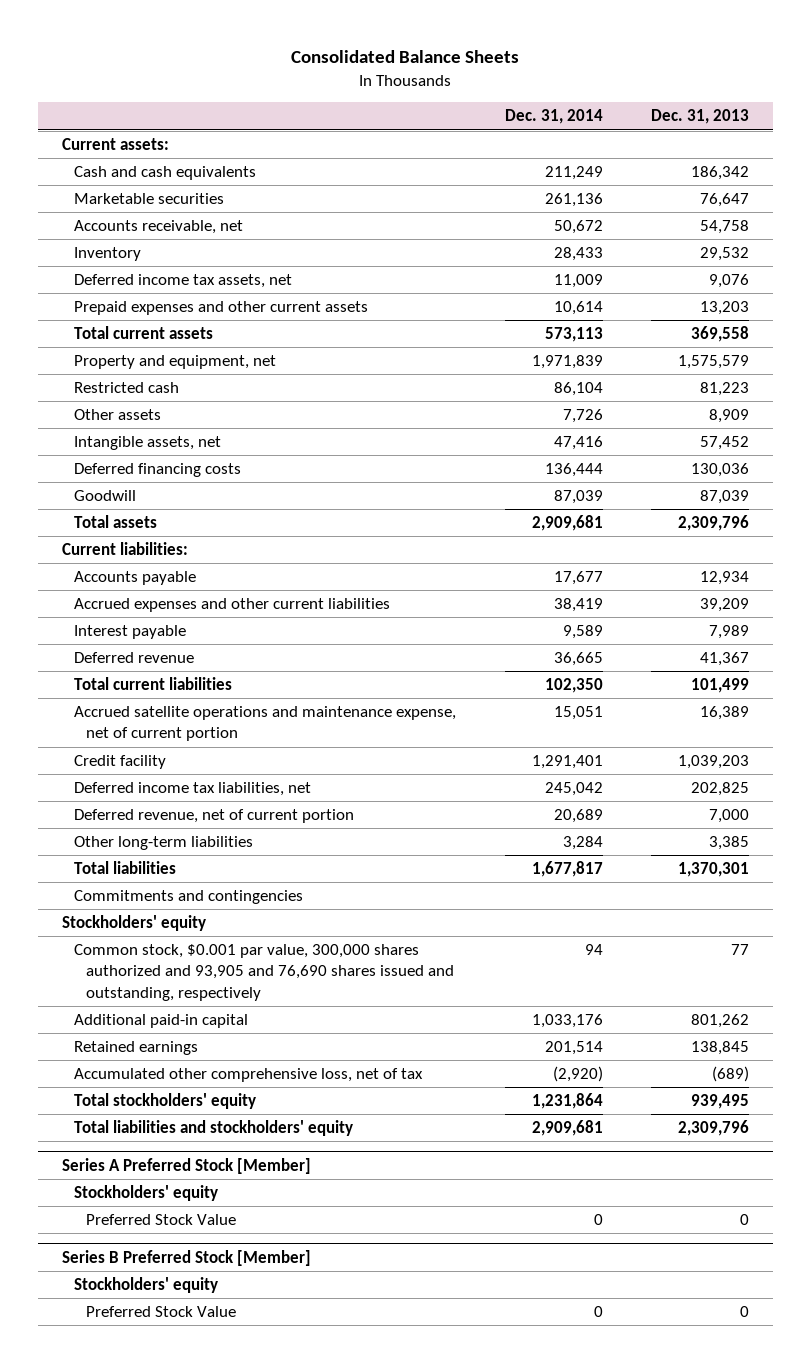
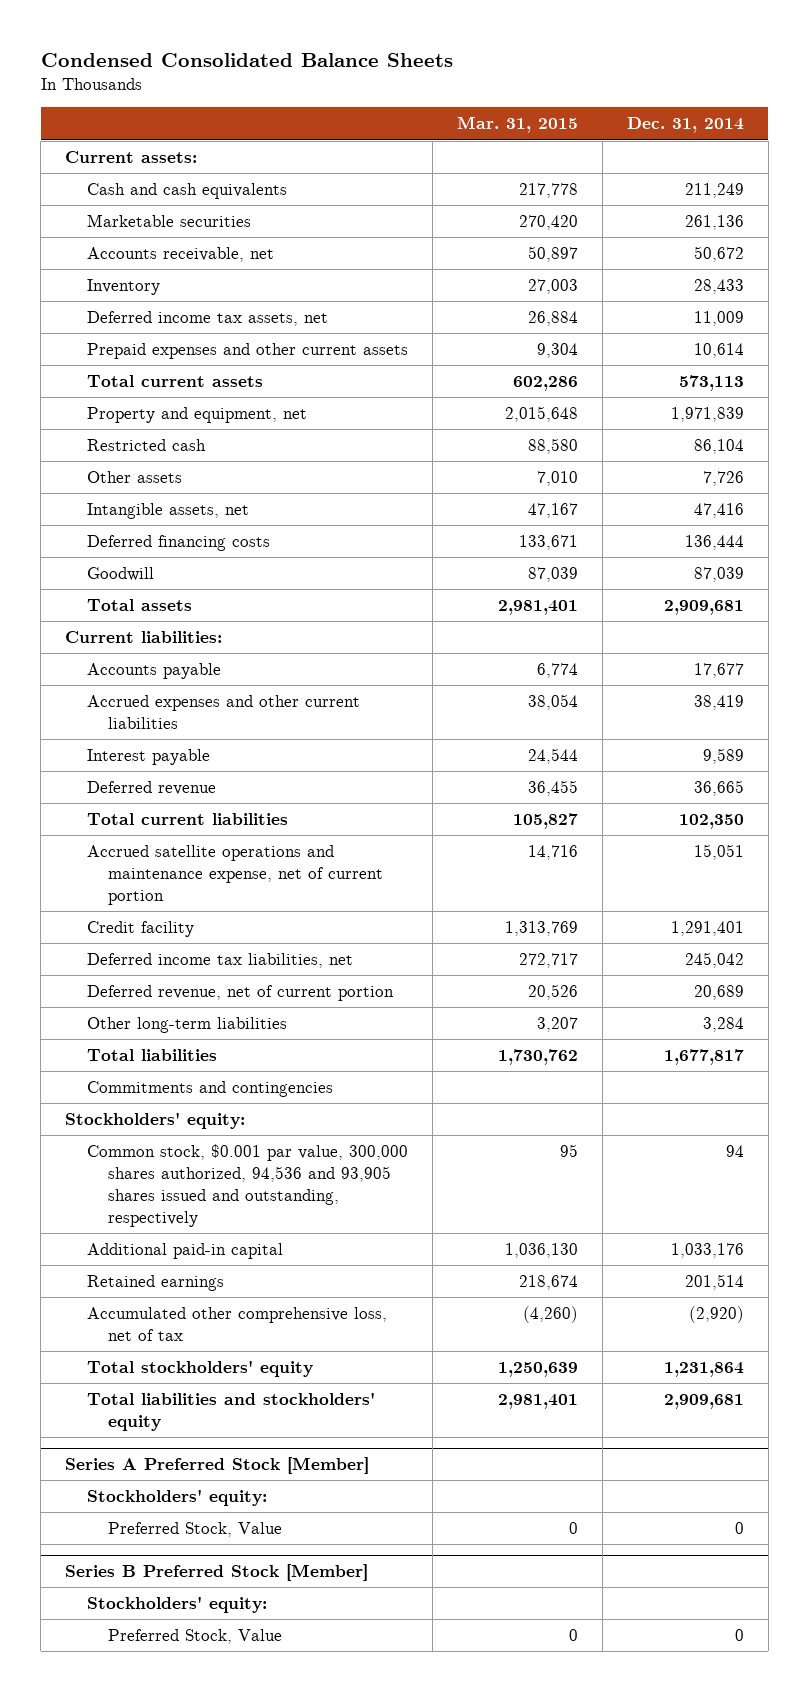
[291,50,520,64] Consolidated Balance Sheets -> [40,53,453,68] Condensed Consolidated Balance Sheets
[651,109,750,125] Dec. 31, 2013 -> none
none -> [456,116,578,134] Mar. 31, 2015
[61,915,206,932] Stockholders' equity -> [65,1111,246,1129] Stockholders' equity:
[73,944,455,1001] Common stock, $0.001 par value, 300,000 shares authorized and 93,905 and 76,690 shares issued and outstanding, respectively -> [86,1143,408,1228] Common stock, $0.001 par value, 300,000 shares authorized, 94,536 and 93,905 shares issued and outstanding, respectively
[73,1185,218,1202] Stockholders' equity -> [86,1488,267,1506] Stockholders' equity:
[86,1214,237,1226] Preferred Stock Value -> [108,1521,283,1537] Preferred Stock, Value
[73,1277,218,1294] Stockholders' equity -> [86,1595,267,1613] Stockholders' equity:
[86,1306,237,1318] Preferred Stock Value -> [108,1628,283,1644] Preferred Stock, Value

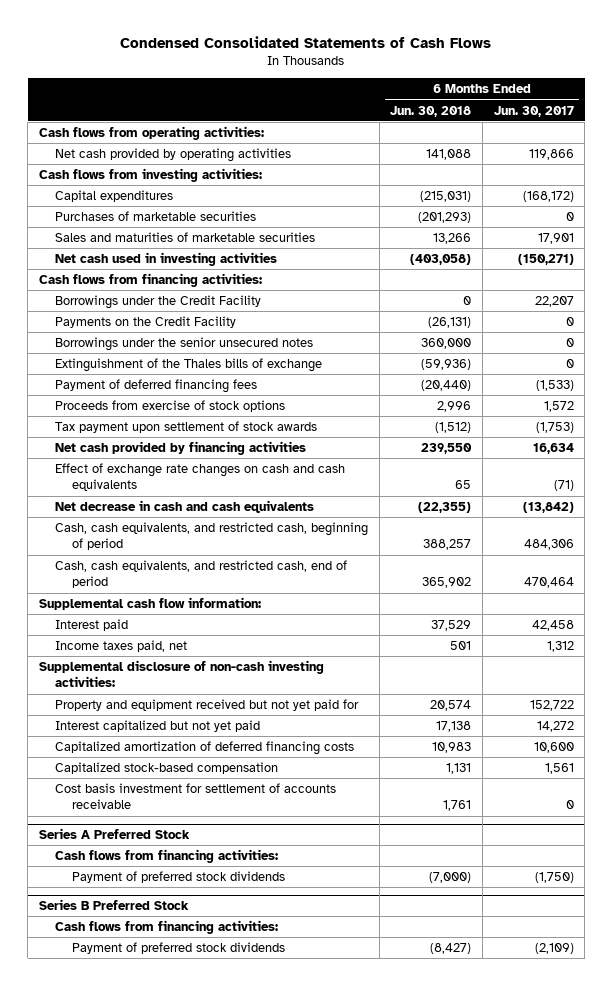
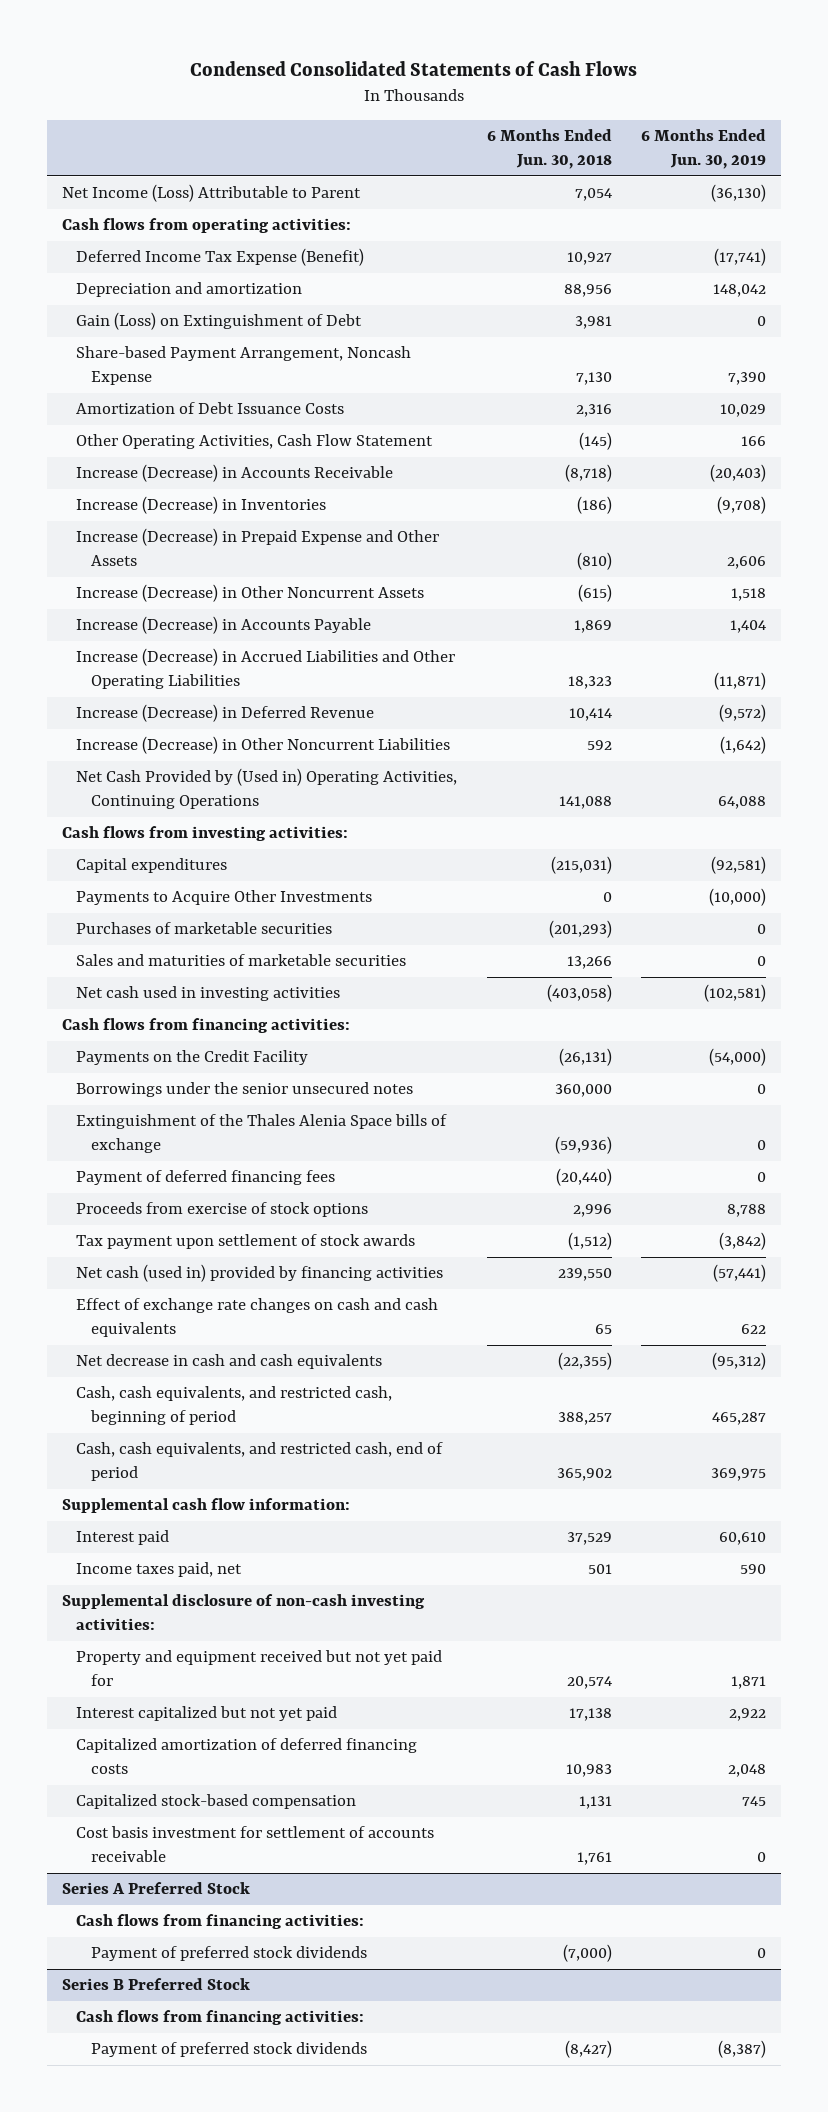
[493,105,574,117] Jun. 30, 2017 -> none
none -> [641,129,767,170] 6 Months Ended Jun. 30, 2019
none -> [61,184,361,203] Net Income (Loss) Attributable to Parent
none -> [76,248,365,267] Deferred Income Tax Expense (Benefit)
none -> [76,282,303,298] Depreciation and amortization
none -> [76,312,363,331] Gain (Loss) on Extinguishment of Debt
none -> [76,346,412,386] Share-based Payment Arrangement, Noncash Expense
none -> [76,402,345,415] Amortization of Debt Issuance Costs
none -> [76,434,434,450] Other Operating Activities, Cash Flow Statement
none -> [76,464,394,483] Increase (Decrease) in Accounts Receivable
none -> [76,496,327,515] Increase (Decrease) in Inventories
none -> [76,528,440,567] Increase (Decrease) in Prepaid Expense and Other Assets
none -> [76,584,425,603] Increase (Decrease) in Other Noncurrent Assets
none -> [76,616,372,635] Increase (Decrease) in Accounts Payable
none -> [76,648,456,690] Increase (Decrease) in Accrued Liabilities and Other Operating Liabilities
none -> [76,704,375,723] Increase (Decrease) in Deferred Revenue
none -> [76,736,451,755] Increase (Decrease) in Other Noncurrent Liabilities
[55,148,292,163] Net cash provided by operating activities -> [76,768,458,810] Net Cash Provided by (Used in) Operating Activities, Continuing Operations
none -> [76,890,373,906] Payments to Acquire Other Investments
[55,295,262,310] Borrowings under the Credit Facility -> none
[55,358,323,373] Extinguishment of the Thales bills of exchange -> [76,1114,448,1154] Extinguishment of the Thales Alenia Space bills of exchange
[55,441,307,456] Net cash provided by financing activities -> [76,1264,444,1283] Net cash (used in) provided by financing activities

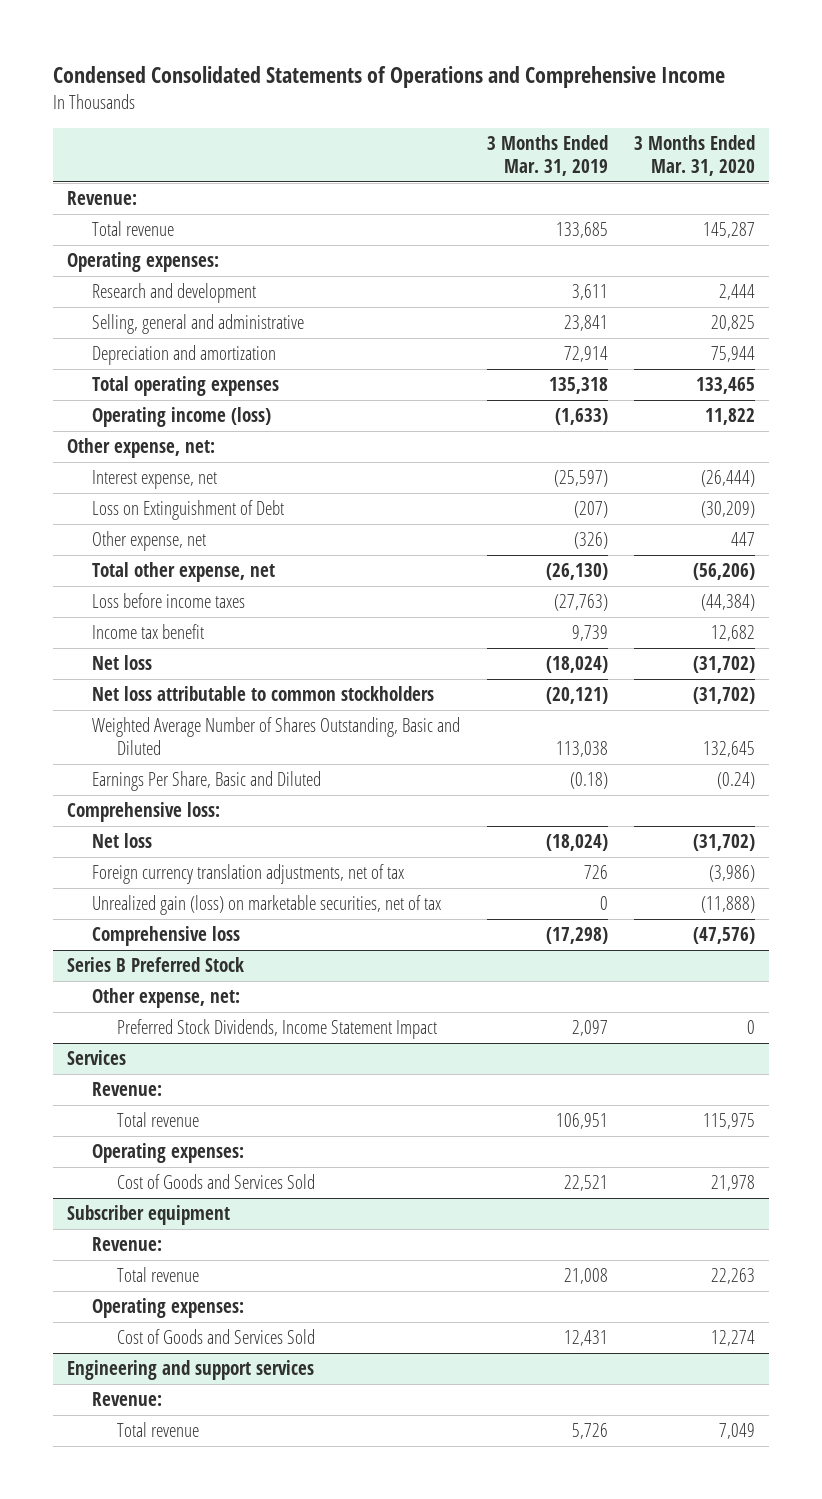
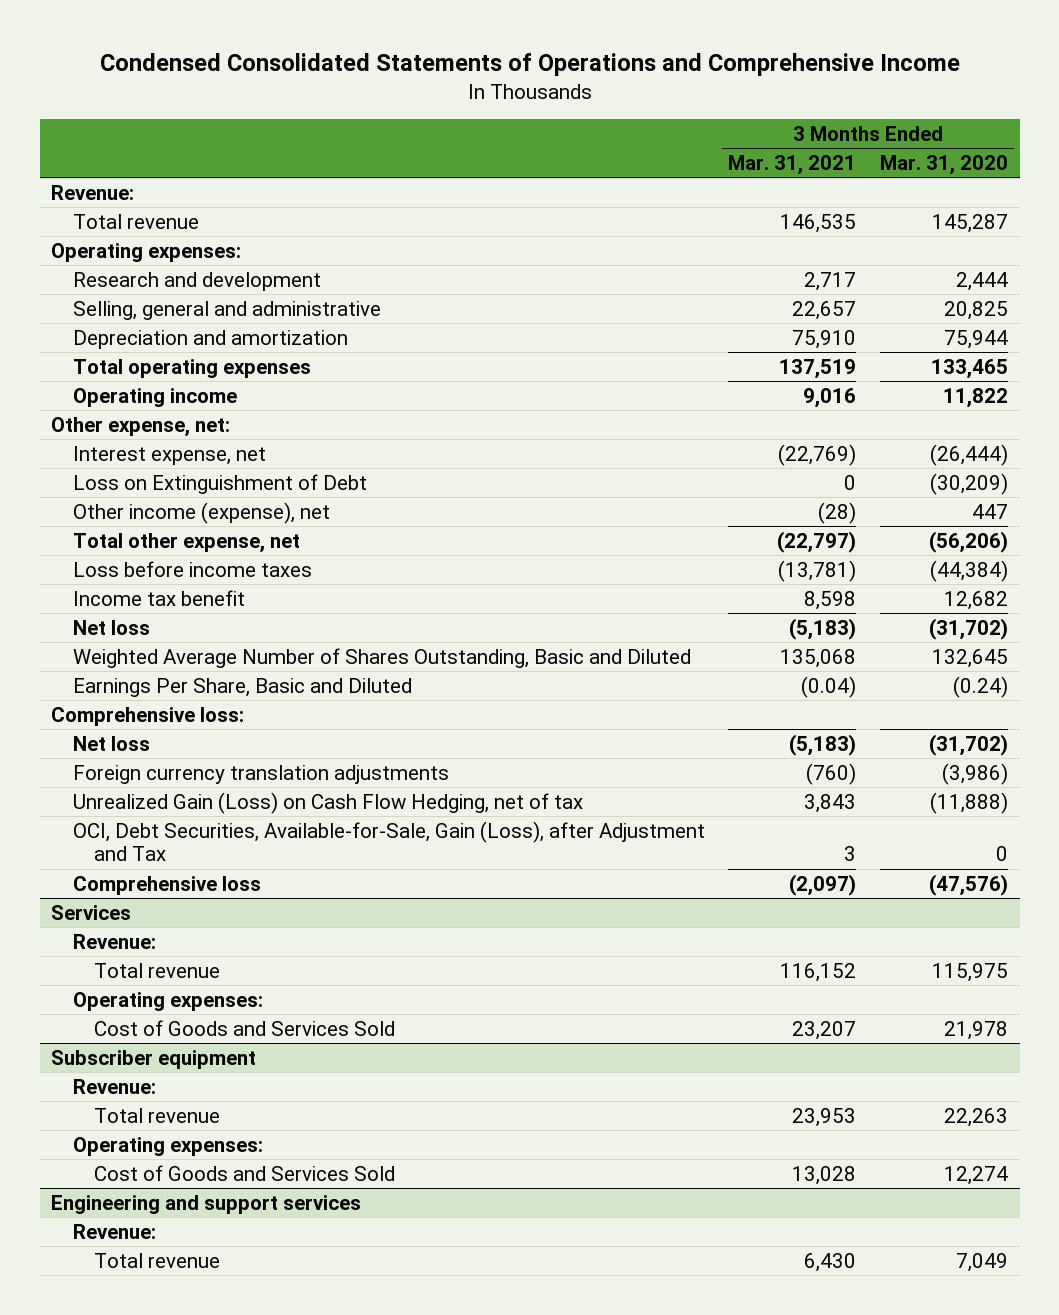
[486,134,608,177] 3 Months Ended Mar. 31, 2019 -> none
none -> [728,154,857,175] Mar. 31, 2021
[92,407,272,428] Operating income (loss) -> [72,387,237,407] Operating income
[92,531,207,552] Other expense, net -> [72,501,330,524] Other income (expense), net
[92,686,435,702] Net loss attributable to common stockholders -> none
[92,864,405,885] Foreign currency translation adjustments, net of tax -> [72,764,449,784] Foreign currency translation adjustments
[92,895,442,916] Unrealized gain (loss) on marketable securities, net of tax -> [72,791,583,814] Unrealized Gain (Loss) on Cash Flow Hedging, net of tax
none -> [72,820,705,862] OCI, Debt Securities, Available-for-Sale, Gain (Loss), after Adjustment and Tax
[66,957,244,973] Series B Preferred Stock -> none
[92,988,241,1009] Other expense, net: -> none
[117,1019,438,1040] Preferred Stock Dividends, Income Statement Impact -> none

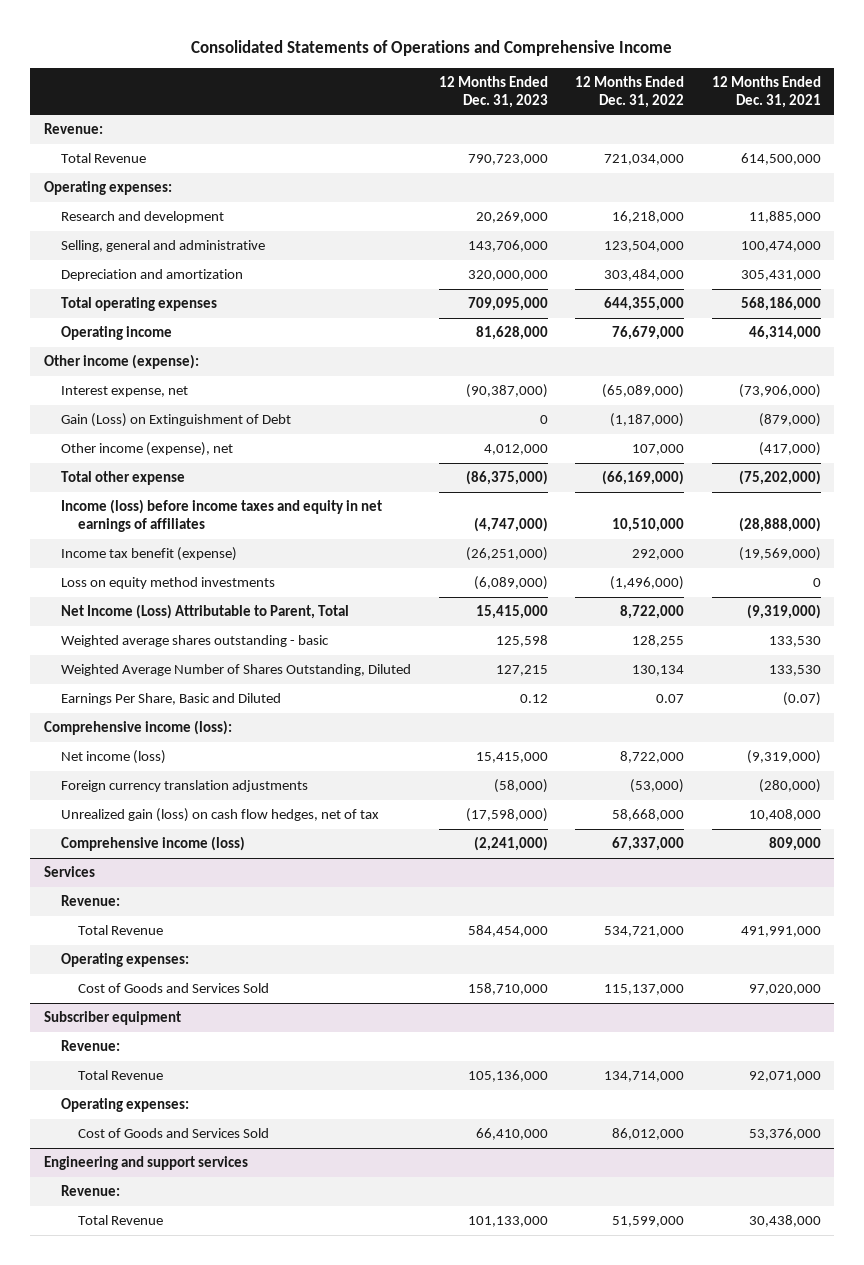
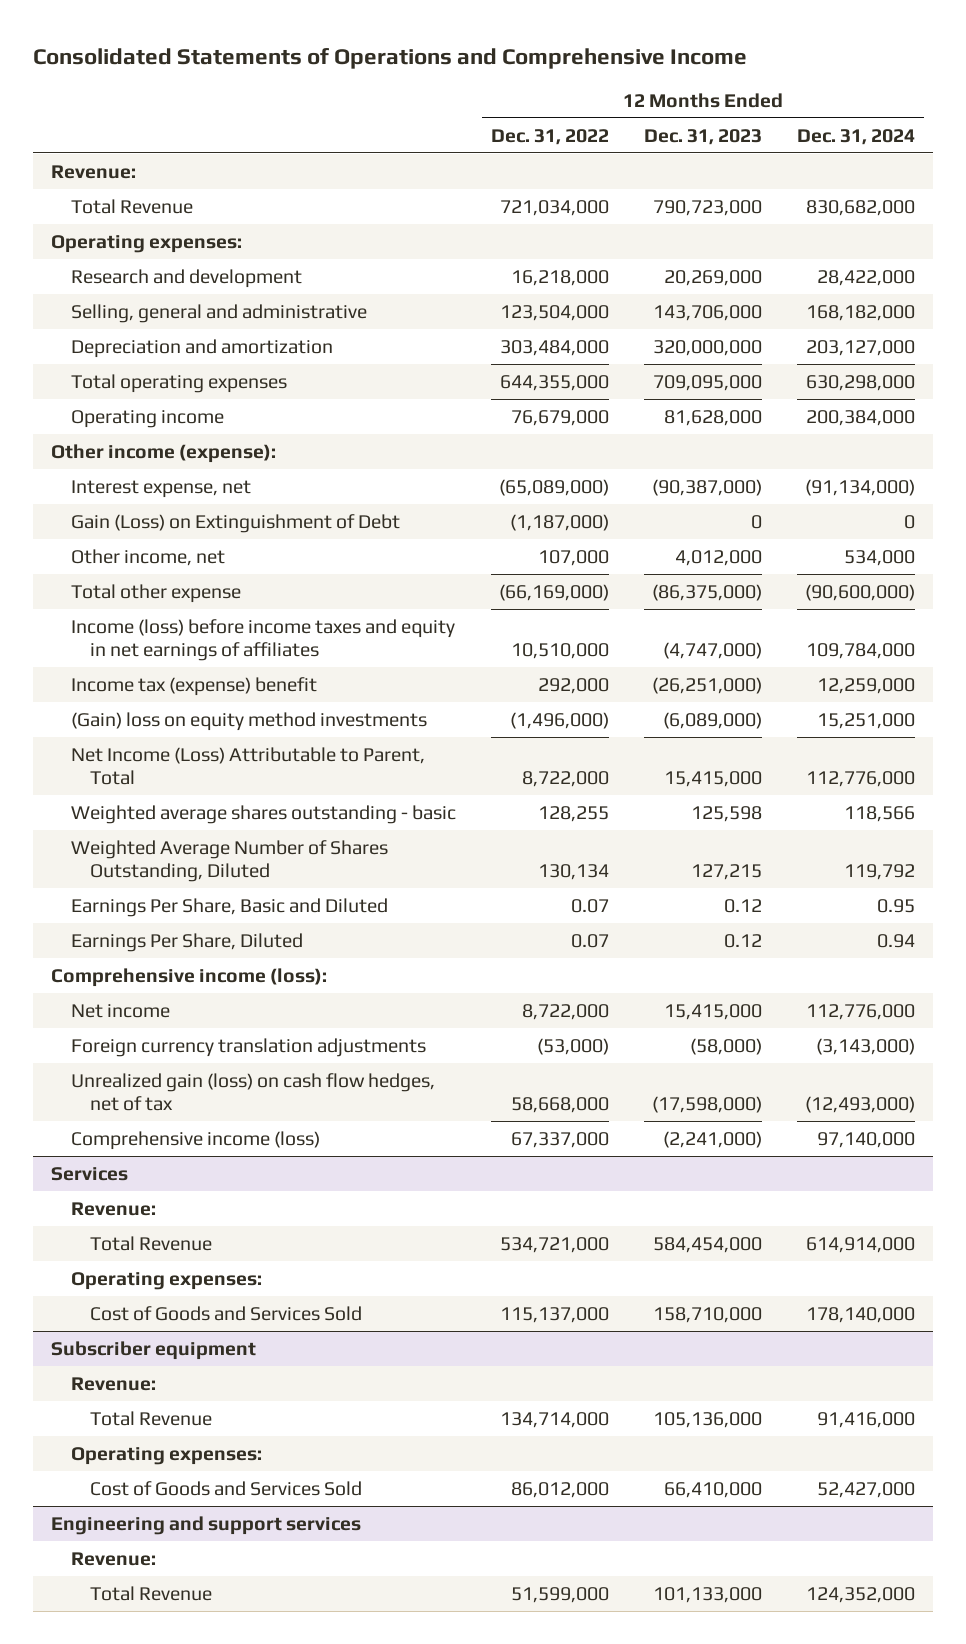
[711,76,821,108] 12 Months Ended Dec. 31, 2021 -> none
none -> [797,128,916,145] Dec. 31, 2024
[61,442,234,457] Other income (expense), net -> [70,548,225,566] Other income, net
[61,547,238,562] Income tax benefit (expense) -> [70,676,317,696] Income tax (expense) benefit
[61,577,276,590] Loss on equity method investments -> [70,711,427,731] (Gain) loss on equity method investments
none -> [70,932,303,952] Earnings Per Share, Diluted
[61,750,167,765] Net income (loss) -> [70,1003,170,1018] Net income

